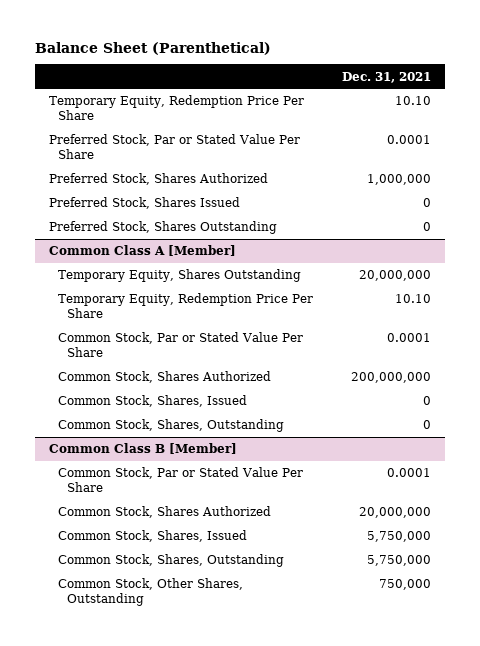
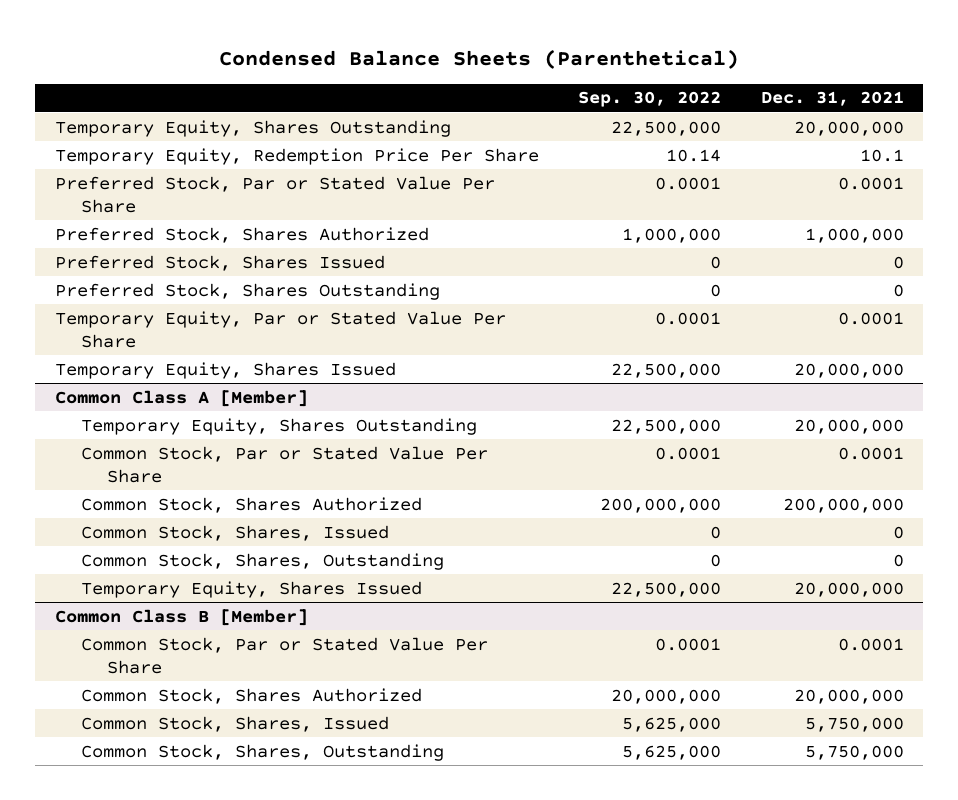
[34,41,271,55] Balance Sheet (Parenthetical) -> [219,48,740,69] Condensed Balance Sheets (Parenthetical)
none -> [578,91,722,108] Sep. 30, 2022
none -> [54,119,451,137] Temporary Equity, Shares Outstanding
[394,96,431,106] 10.10 -> [859,148,904,162] 10.1
none -> [54,310,506,348] Temporary Equity, Par or Stated Value Per Share
none -> [54,361,396,379] Temporary Equity, Shares Issued
[57,293,313,319] Temporary Equity, Redemption Price Per Share -> none
none -> [81,580,423,598] Temporary Equity, Shares Issued
[57,578,243,607] Common Stock, Other Shares, Outstanding -> none

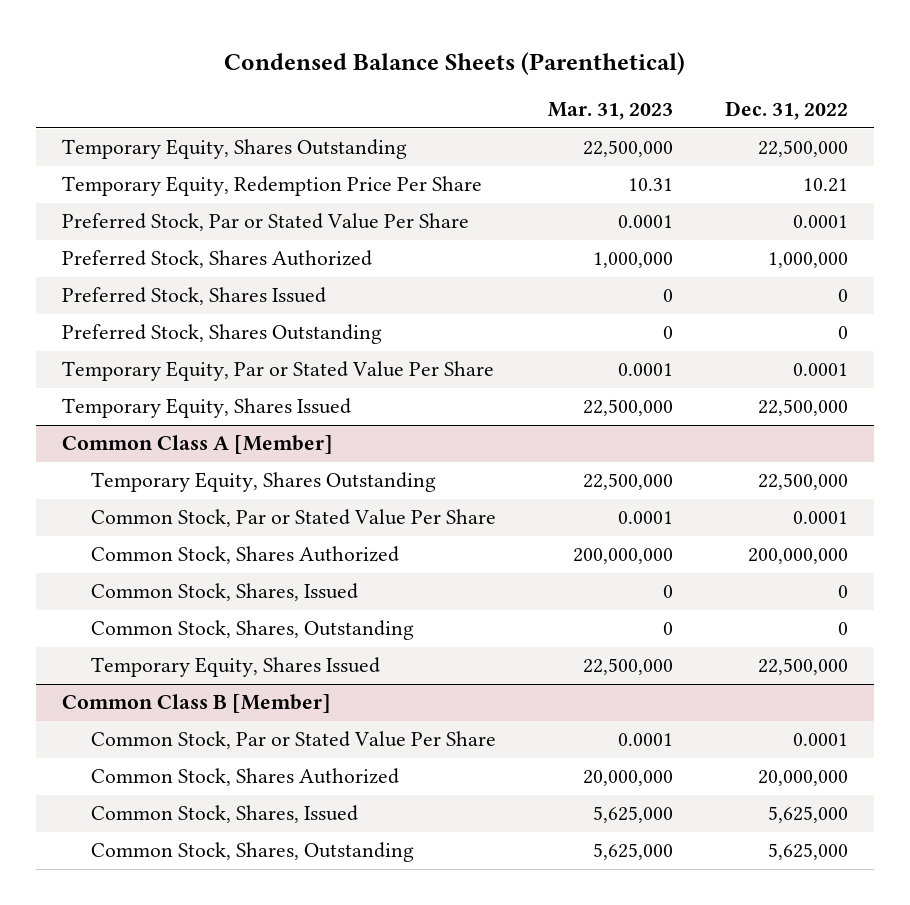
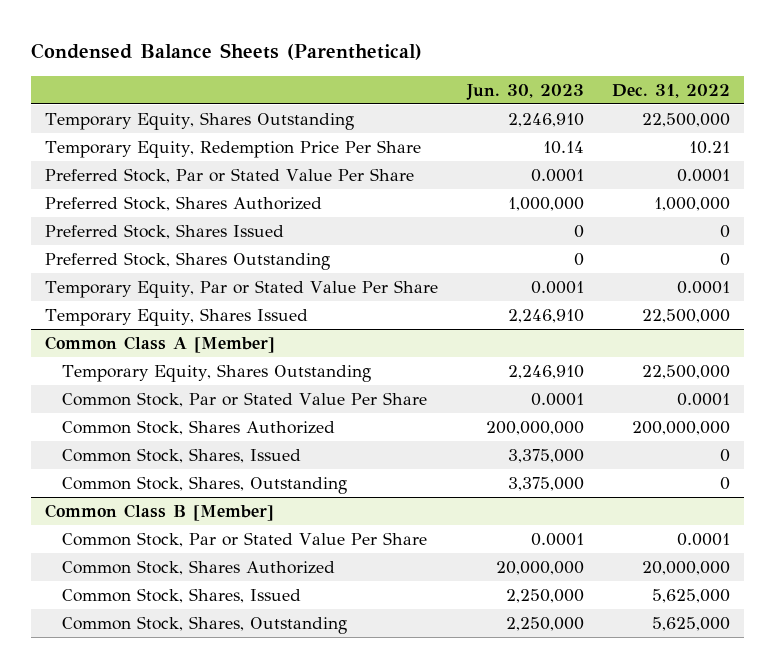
[547,102,673,121] Mar. 31, 2023 -> none
none -> [465,83,584,100] Jun. 30, 2023
[91,657,381,678] Temporary Equity, Shares Issued -> none

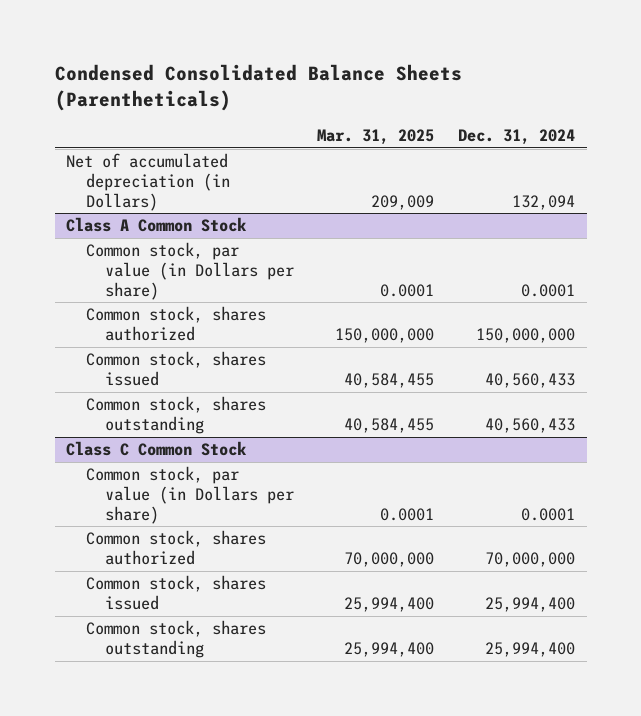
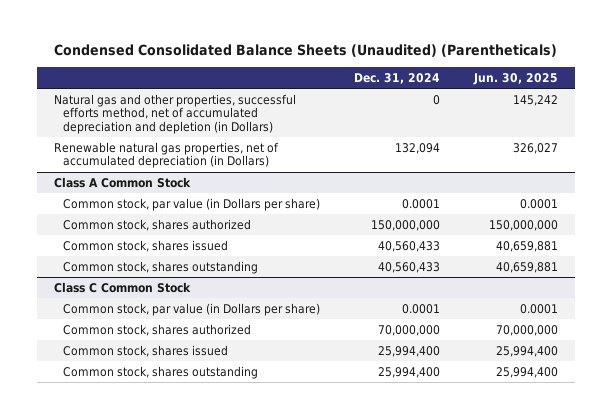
[54,64,462,112] Condensed Consolidated Balance Sheets (Parentheticals) -> [54,44,558,58] Condensed Consolidated Balance Sheets (Unaudited) (Parentheticals)
[317,129,435,146] Mar. 31, 2025 -> none
none -> [473,72,559,85] Jun. 30, 2025
none -> [54,93,297,135] Natural gas and other properties, successful efforts method, net of accumulated depreciation and depletion (in Dollars)
[66,153,230,211] Net of accumulated depreciation (in Dollars) -> [54,141,280,169] Renewable natural gas properties, net of accumulated depreciation (in Dollars)

